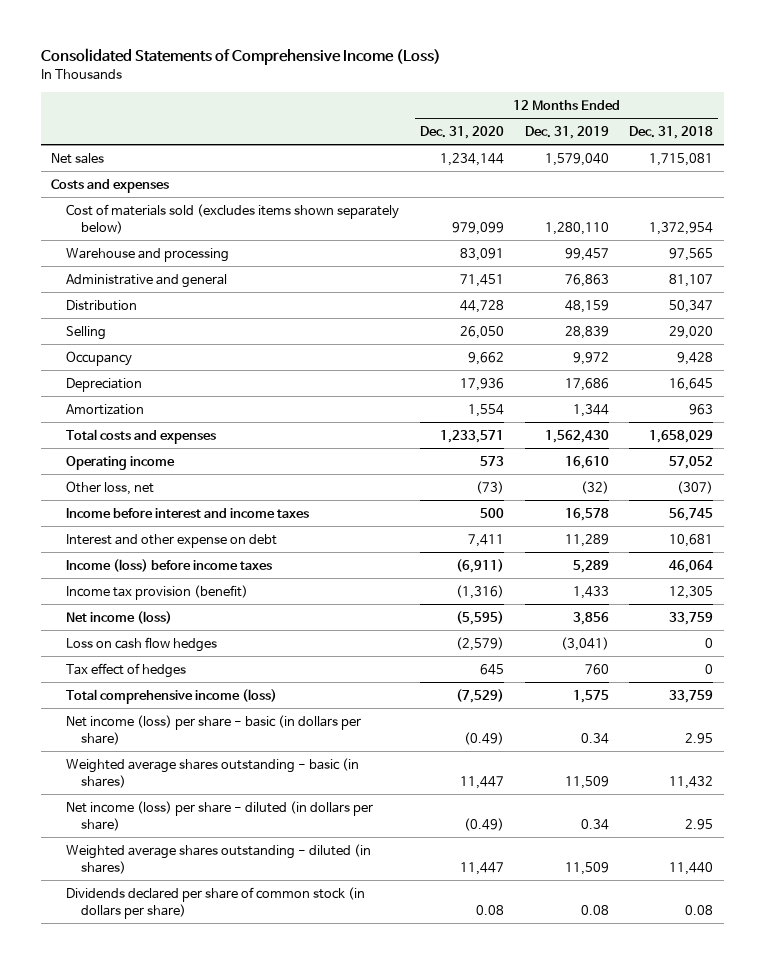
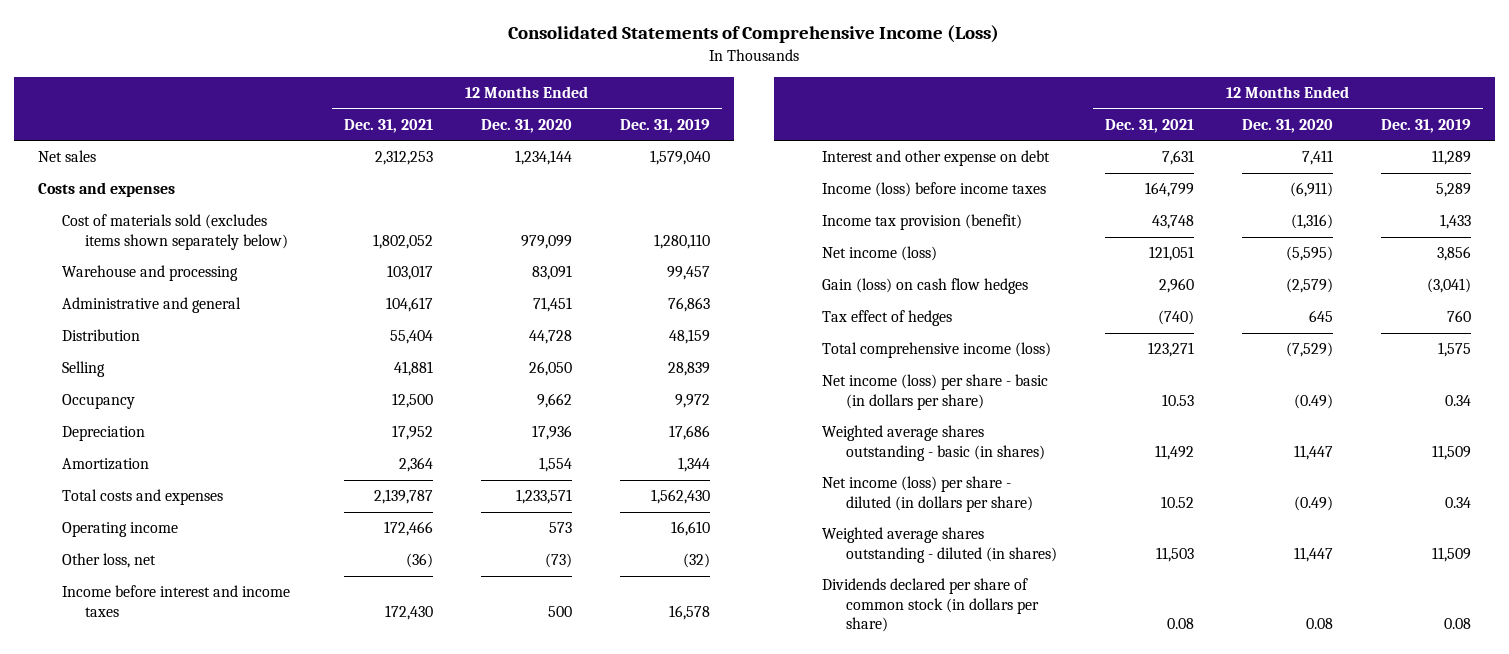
[629,125,714,139] Dec. 31, 2018 -> none
none -> [344,118,434,133] Dec. 31, 2021
[66,636,218,652] Loss on cash flow hedges -> [822,278,1029,295] Gain (loss) on cash flow hedges

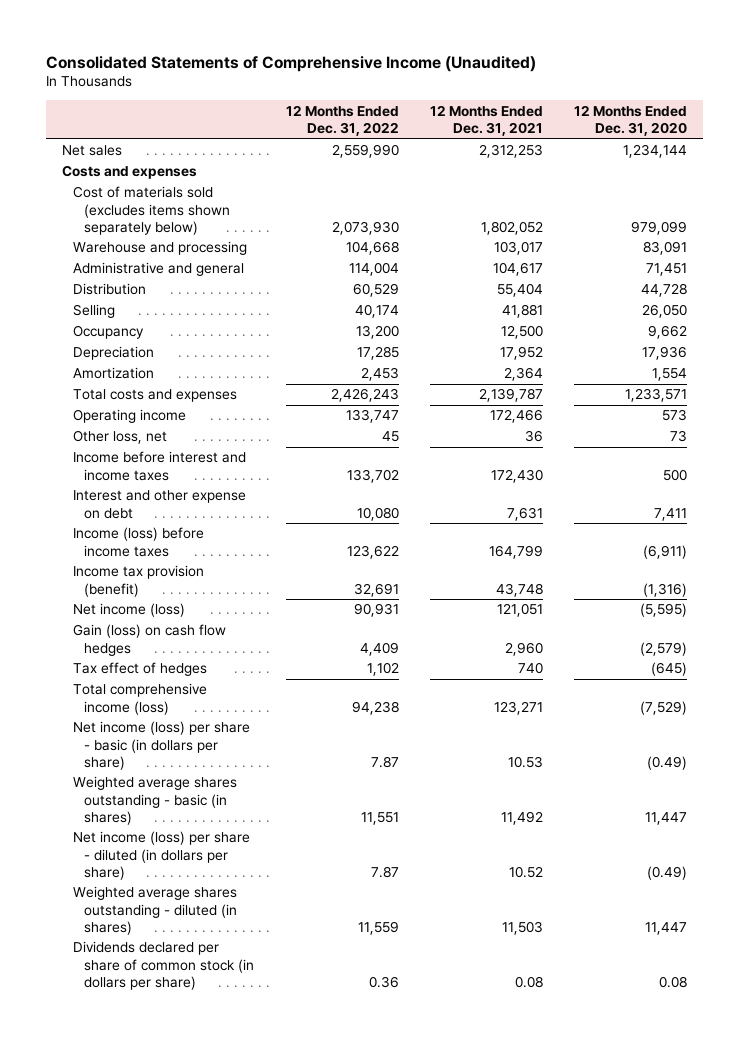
[508,24,1000,43] Consolidated Statements of Comprehensive Income (Loss) -> [45,55,536,72] Consolidated Statements of Comprehensive Income (Unaudited)
[620,118,711,133] Dec. 31, 2019 -> none
none -> [285,104,399,137] 12 Months Ended Dec. 31, 2022
[406,553,434,569] (36) -> [524,430,543,443] 36
[545,553,573,569] (73) -> [670,430,688,443] 73
[1158,310,1195,326] (740) -> [517,662,543,675] 740
[1308,310,1333,323] 645 -> [651,662,688,677] (645)

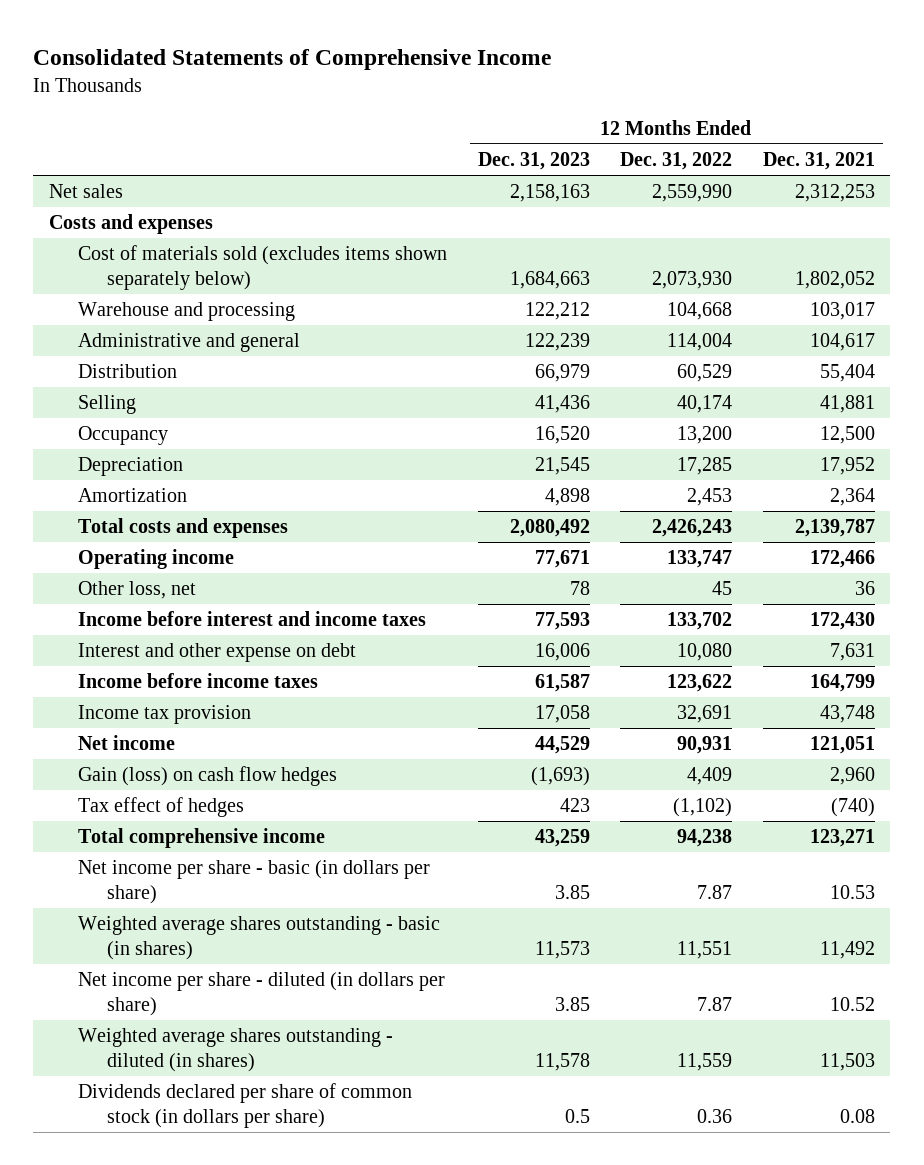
[45,55,536,72] Consolidated Statements of Comprehensive Income (Unaudited) -> [33,48,552,70] Consolidated Statements of Comprehensive Income
[574,104,688,137] 12 Months Ended Dec. 31, 2020 -> none
none -> [477,152,590,171] Dec. 31, 2023
[72,527,204,557] Income (loss) before income taxes -> [78,673,319,689] Income before income taxes
[72,565,204,597] Income tax provision (benefit) -> [78,705,252,725] Income tax provision
[72,603,185,618] Net income (loss) -> [78,735,176,751] Net income
[366,662,399,677] 1,102 -> [673,798,733,818] (1,102)
[517,662,543,675] 740 -> [831,798,876,818] (740)
[72,683,207,715] Total comprehensive income (loss) -> [78,828,326,849] Total comprehensive income
[72,721,250,770] Net income (loss) per share - basic (in dollars per share) -> [78,860,431,904] Net income per share - basic (in dollars per share)
[72,831,250,880] Net income (loss) per share - diluted (in dollars per share) -> [78,972,446,1016] Net income per share - diluted (in dollars per share)

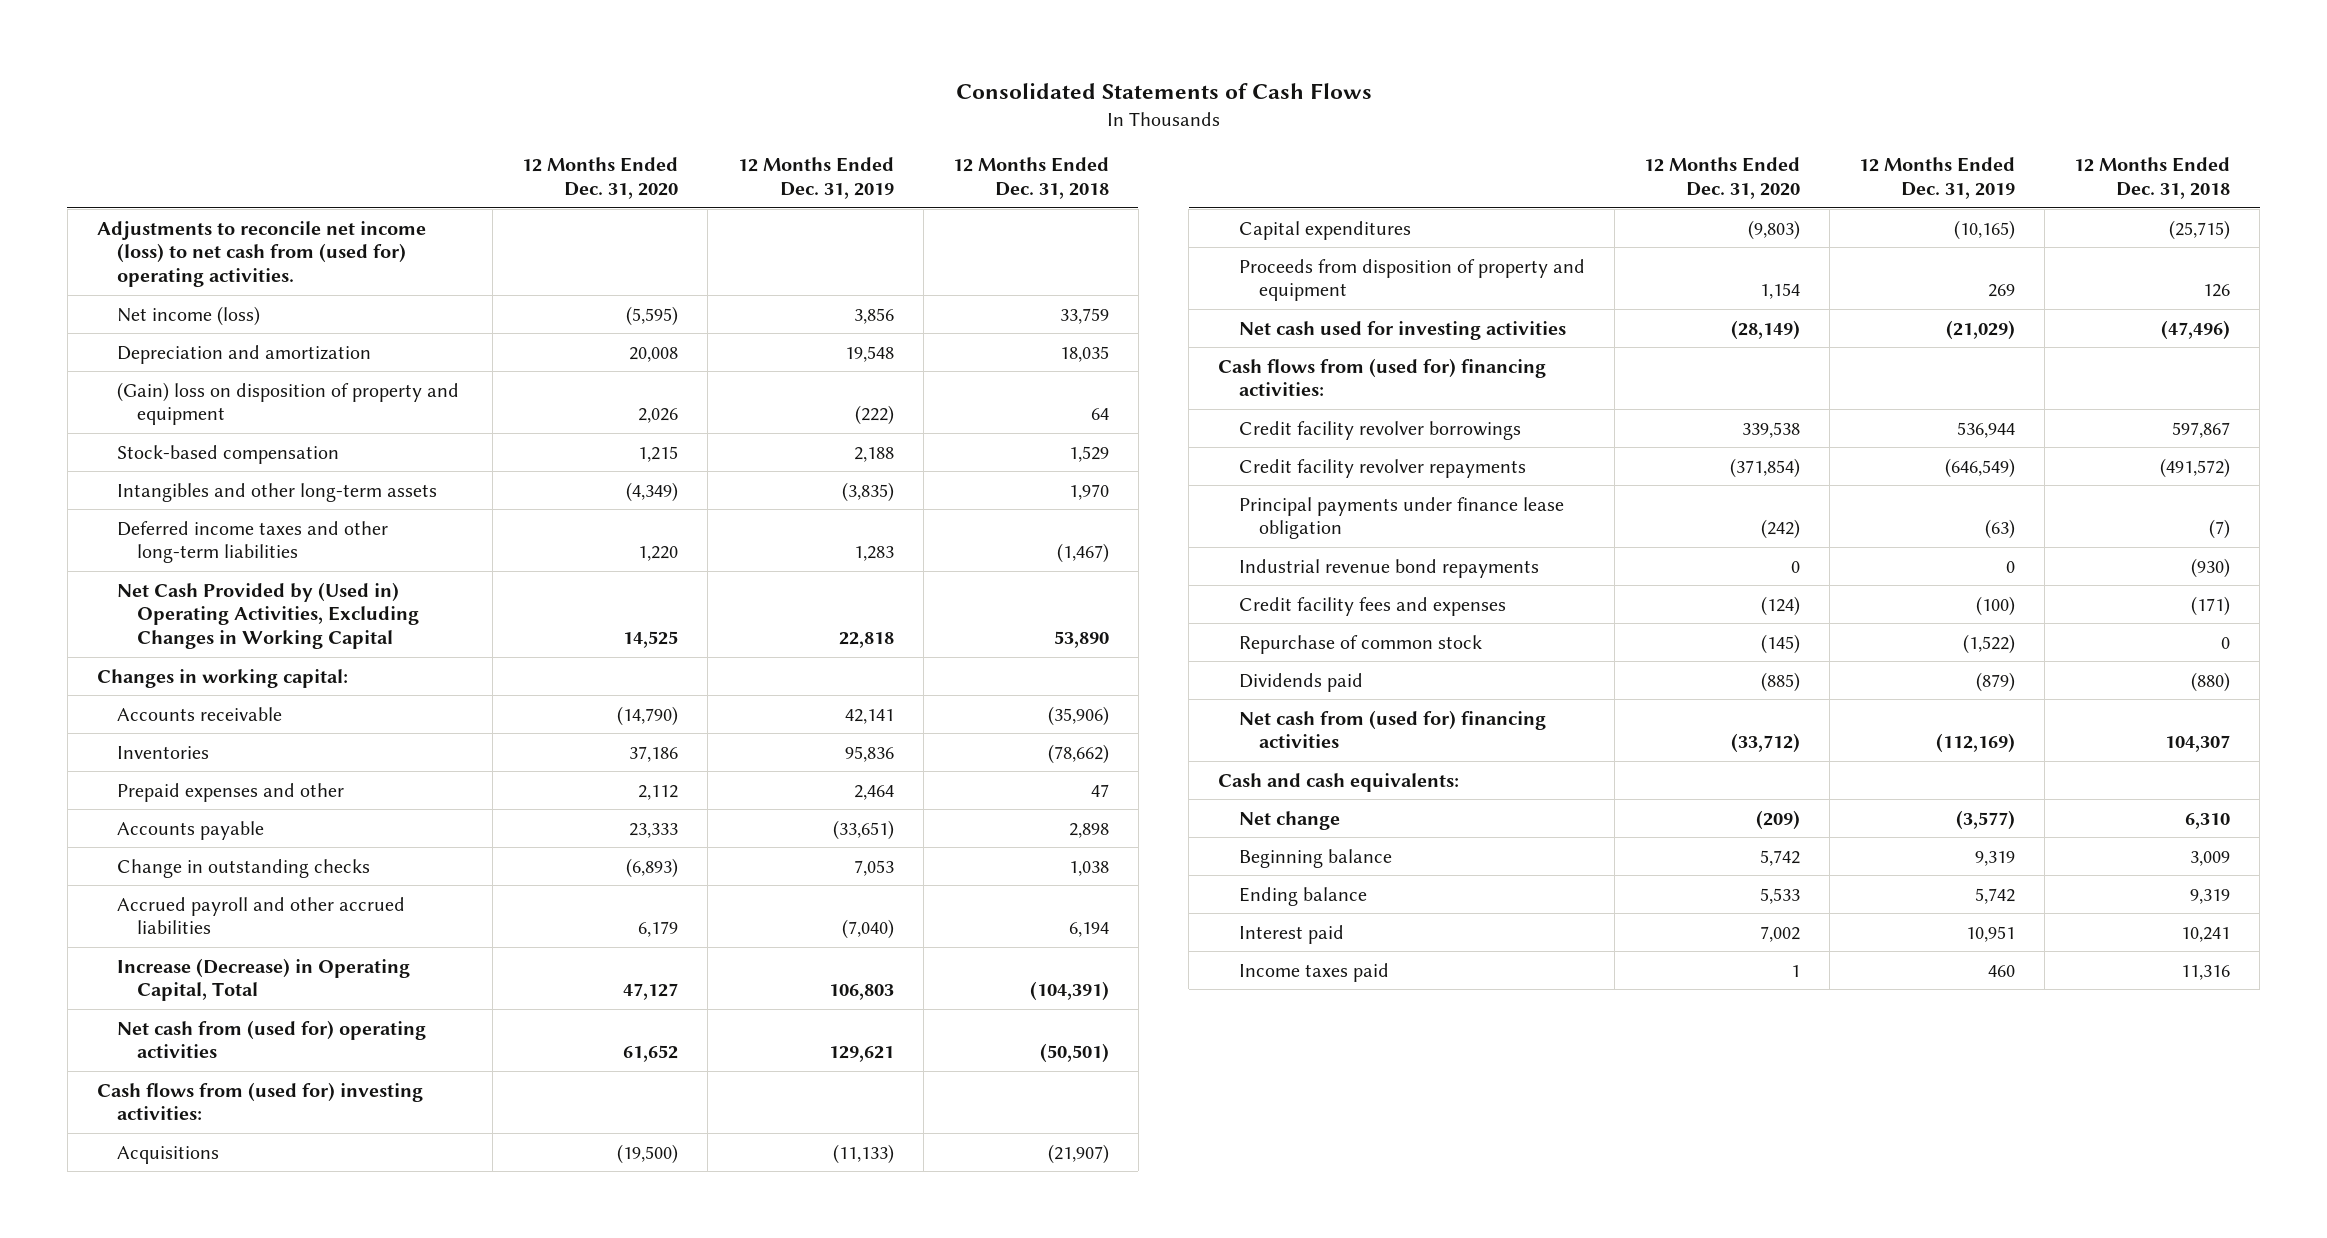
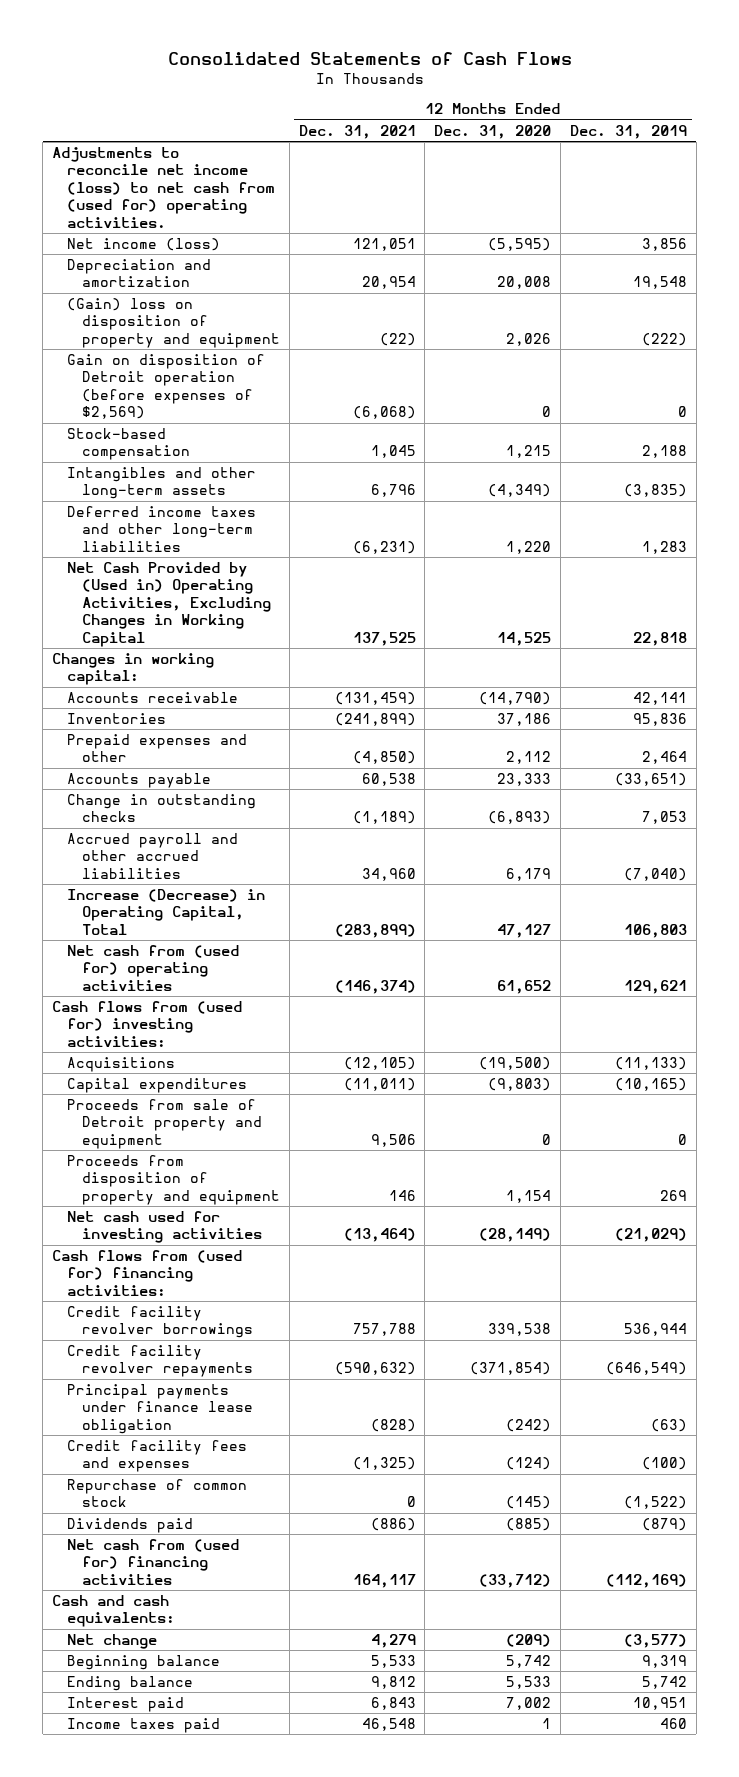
[952,157,1109,200] 12 Months Ended Dec. 31, 2018 -> none
none -> [298,124,416,139] Dec. 31, 2021
none -> [67,354,266,420] Gain on disposition of Detroit operation (before expenses of $2,569)
none -> [67,1099,262,1149] Proceeds from sale of Detroit property and equipment
[1238,558,1539,578] Industrial revenue bond repayments -> none

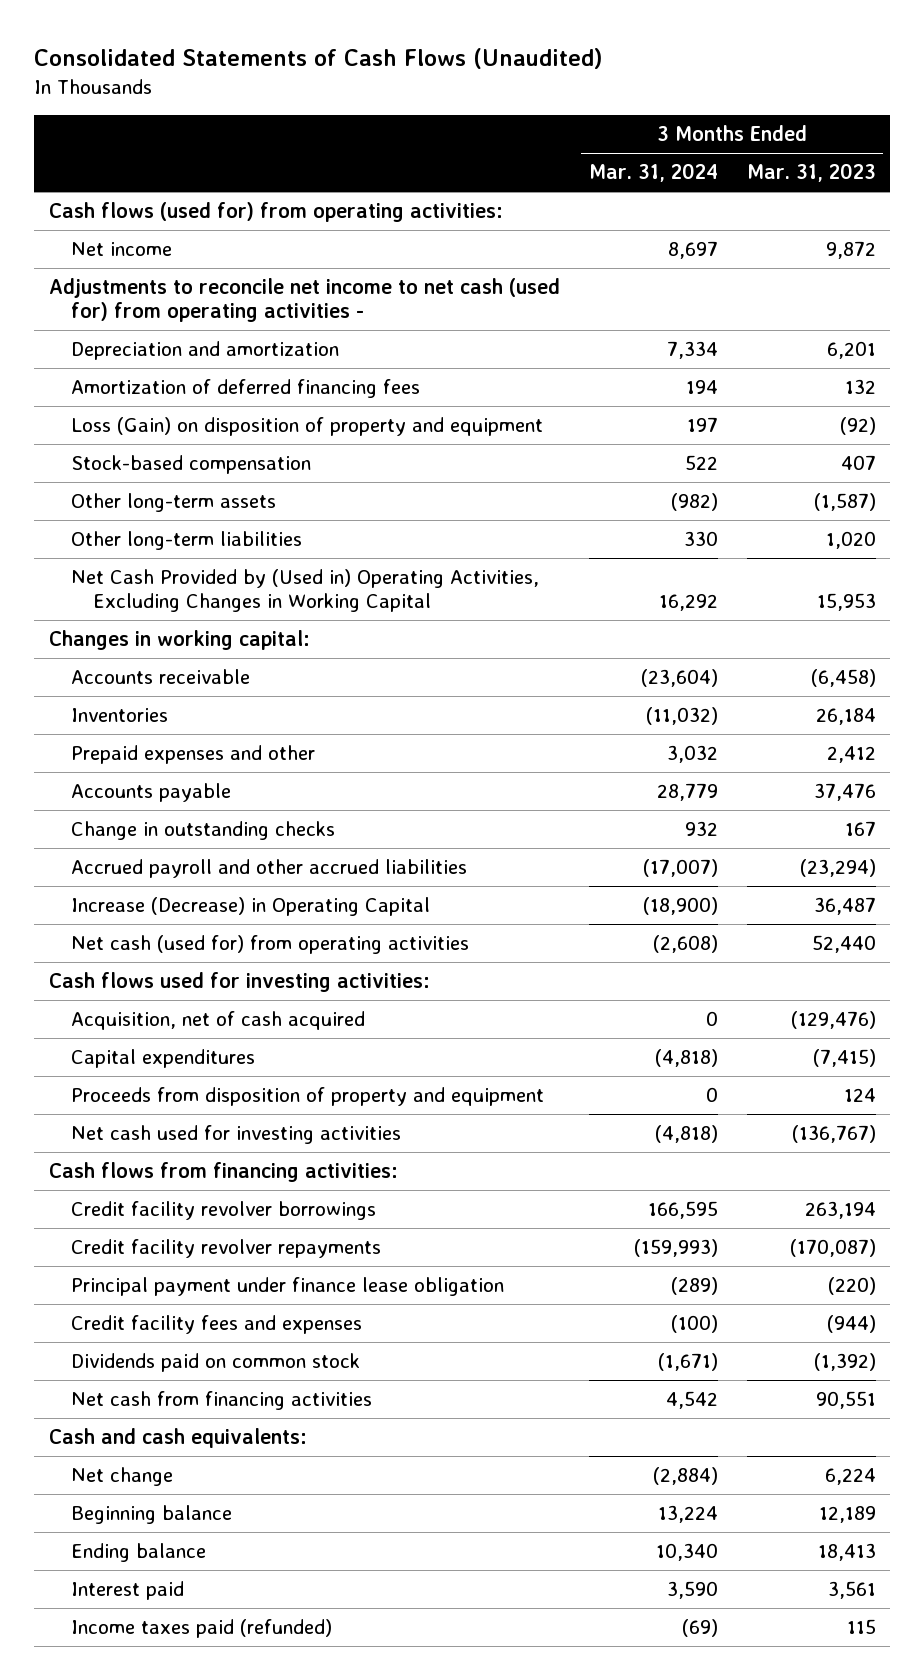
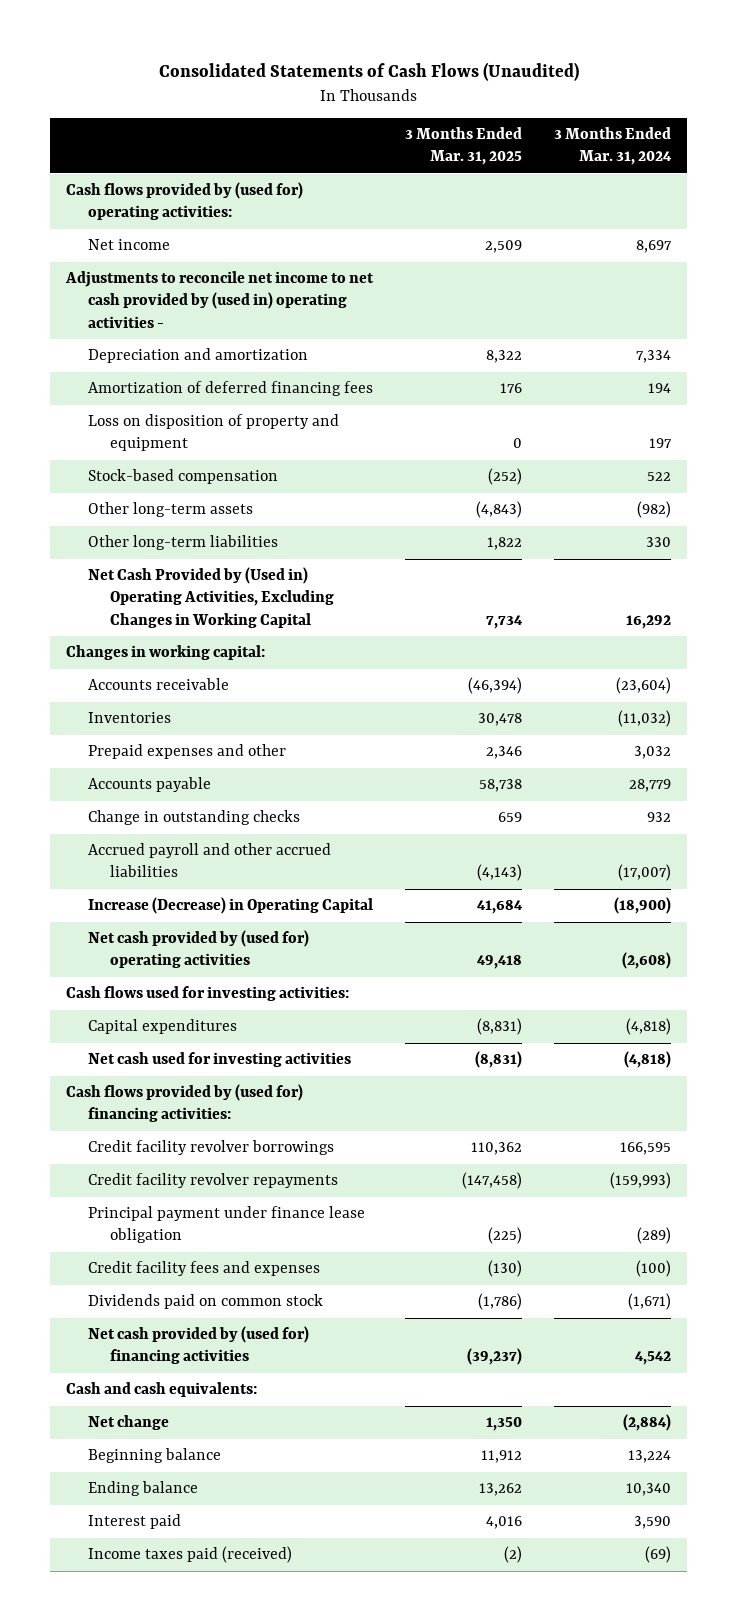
[746,163,876,183] Mar. 31, 2023 -> none
none -> [405,127,523,166] 3 Months Ended Mar. 31, 2025
[48,202,503,223] Cash flows (used for) from operating activities: -> [66,182,304,221] Cash flows provided by (used for) operating activities:
[48,278,560,323] Adjustments to reconcile net income to net cash (used for) from operating activities - -> [65,271,375,328] Adjustments to reconcile net income to net cash provided by (used in) operating activities -
[70,417,543,437] Loss (Gain) on disposition of property and equipment -> [87,414,339,452] Loss on disposition of property and equipment
[70,935,469,955] Net cash (used for) from operating activities -> [87,930,309,969] Net cash provided by (used for) operating activities
[70,1011,365,1031] Acquisition, net of cash acquired -> none
[70,1087,544,1107] Proceeds from disposition of property and equipment -> none
[48,1162,398,1183] Cash flows from financing activities: -> [66,1084,304,1123] Cash flows provided by (used for) financing activities:
[70,1391,372,1411] Net cash from financing activities -> [87,1326,309,1365] Net cash provided by (used for) financing activities
[70,1619,332,1639] Income taxes paid (refunded) -> [87,1546,292,1564] Income taxes paid (received)

